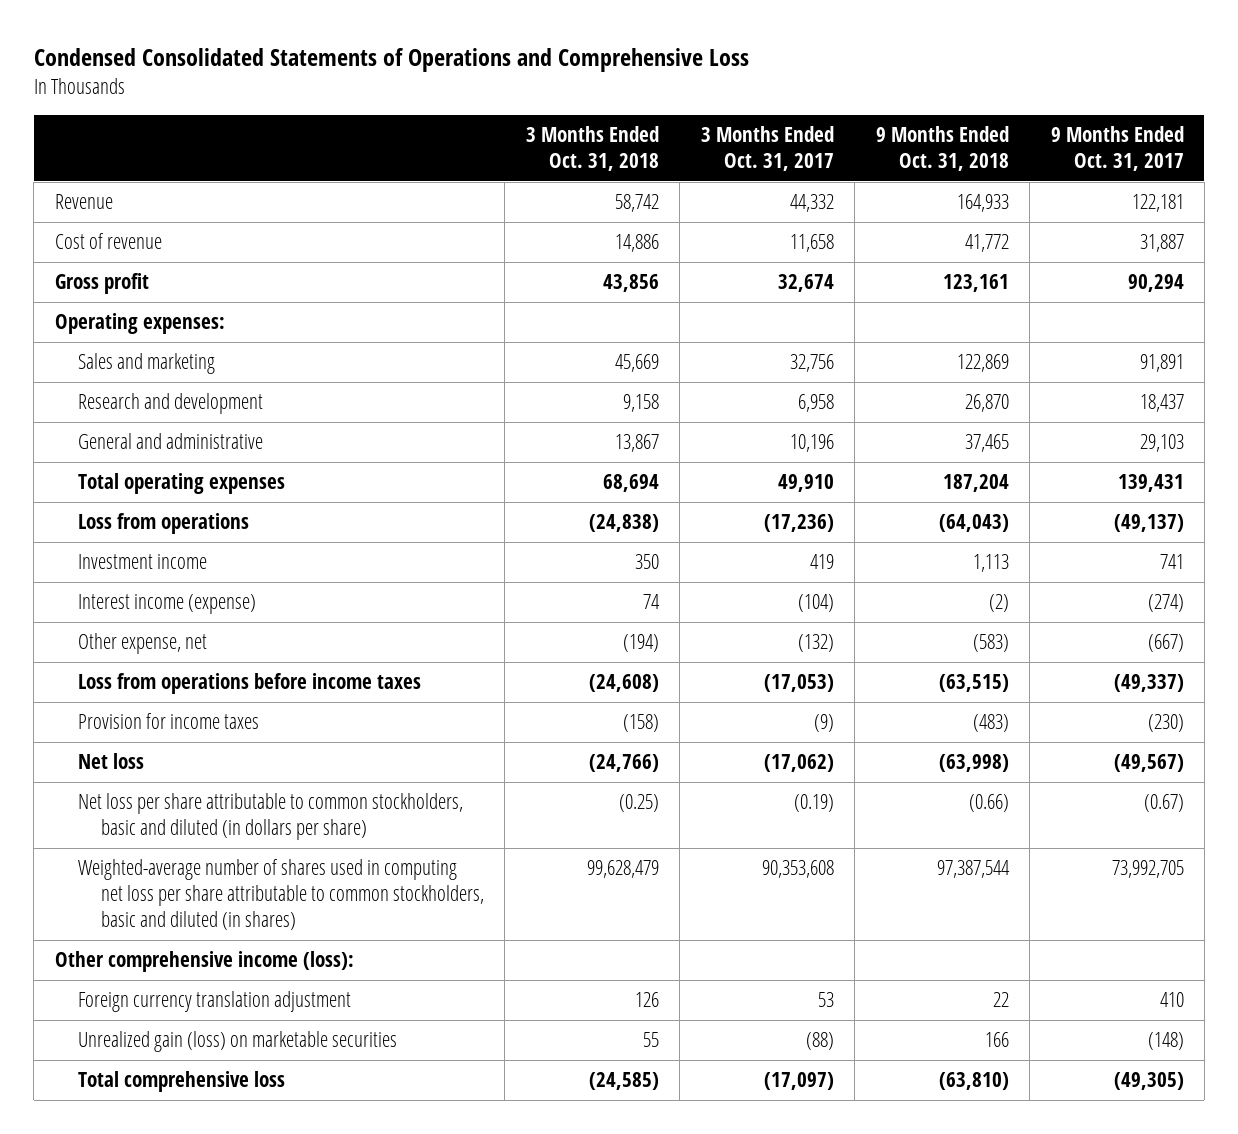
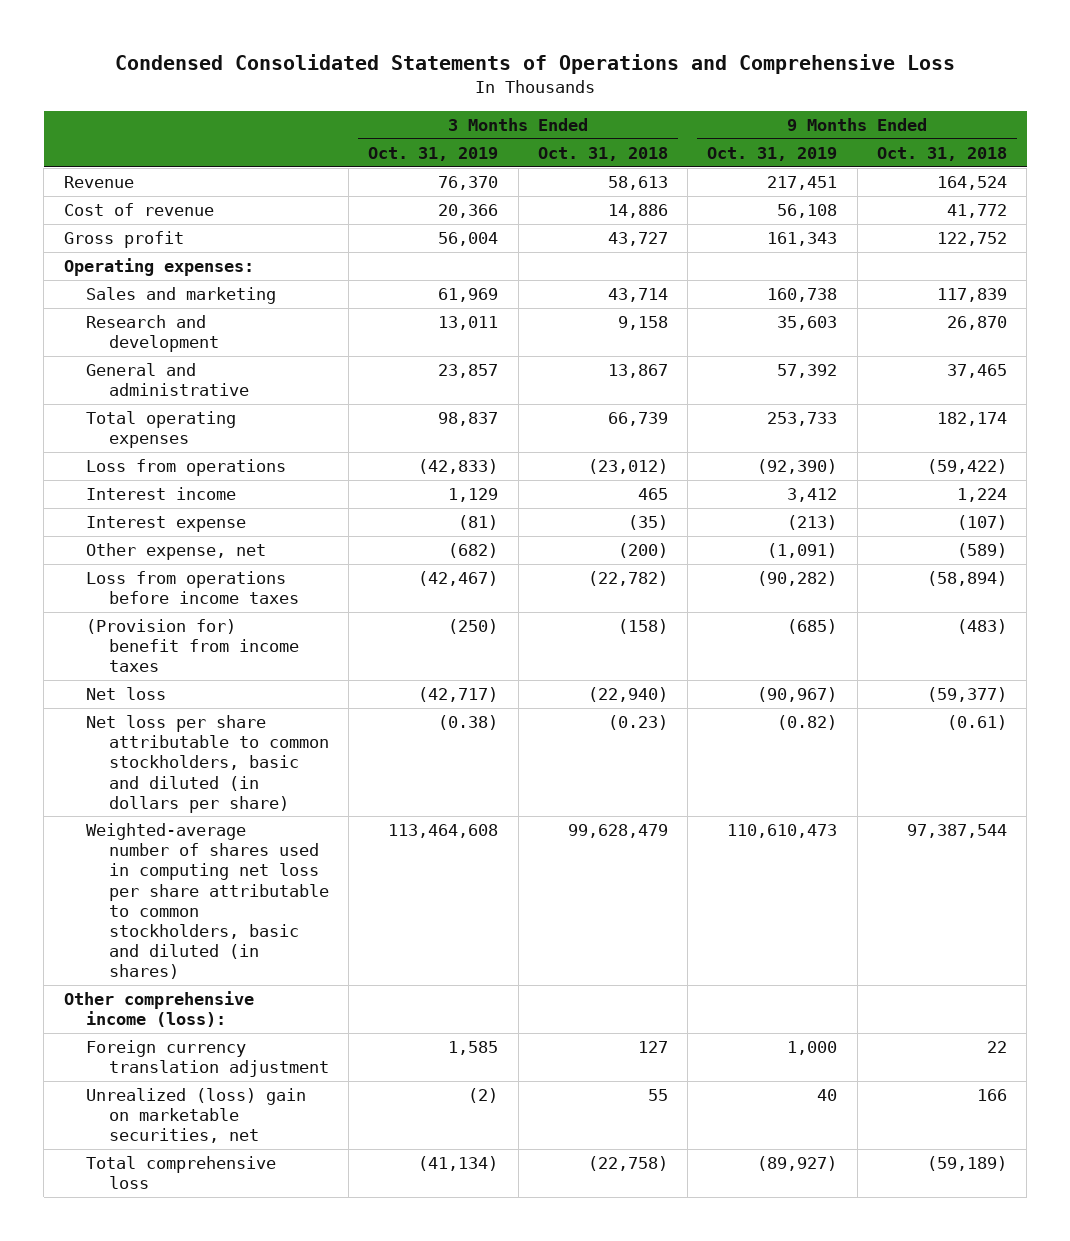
[700,126,834,172] 3 Months Ended Oct. 31, 2017 -> none
[1050,126,1184,172] 9 Months Ended Oct. 31, 2017 -> none
none -> [368,147,499,162] Oct. 31, 2019
none -> [707,147,838,162] Oct. 31, 2019
[614,194,659,213] 58,742 -> [607,176,668,191] 58,613
[956,194,1009,213] 164,933 -> [936,176,1007,191] 164,524
[602,274,659,293] 43,856 -> [607,232,668,247] 43,727
[942,274,1009,293] 123,161 -> [936,232,1007,247] 122,752
[614,354,659,373] 45,669 -> [607,288,668,303] 43,714
[956,354,1009,373] 122,869 -> [936,288,1007,303] 117,839
[602,474,659,493] 68,694 -> [607,412,668,427] 66,739
[942,474,1009,493] 187,204 -> [936,412,1007,427] 182,174
[588,514,659,533] (24,838) -> [587,459,668,475] (23,012)
[938,514,1009,533] (64,043) -> [926,459,1007,475] (59,422)
[77,554,207,570] Investment income -> [86,487,237,501] Interest income
[634,554,659,570] 350 -> [637,488,668,501] 465
[972,554,1009,573] 1,113 -> [956,488,1007,503] 1,224
[77,594,256,615] Interest income (expense) -> [86,516,247,533] Interest expense
[642,594,660,610] 74 -> [627,515,668,531] (35)
[988,594,1009,613] (2) -> [956,515,1007,531] (107)
[622,634,659,653] (194) -> [617,543,668,559] (200)
[972,634,1009,653] (583) -> [956,543,1007,559] (589)
[588,674,659,693] (24,608) -> [587,571,668,587] (22,782)
[938,674,1009,693] (63,515) -> [926,571,1007,587] (58,894)
[77,713,259,730] Provision for income taxes -> [86,619,299,673] (Provision for) benefit from income taxes
[588,754,659,773] (24,766) -> [587,687,668,703] (22,940)
[938,754,1009,773] (63,998) -> [926,687,1007,703] (59,377)
[618,794,659,813] (0.25) -> [607,715,668,731] (0.23)
[968,794,1009,813] (0.66) -> [946,715,1007,731] (0.61)
[634,992,659,1008] 126 -> [637,1041,668,1054] 127
[77,1031,397,1053] Unrealized gain (loss) on marketable securities -> [86,1088,307,1144] Unrealized (loss) gain on marketable securities, net
[588,1072,659,1091] (24,585) -> [587,1156,668,1172] (22,758)
[938,1072,1009,1091] (63,810) -> [926,1156,1007,1172] (59,189)

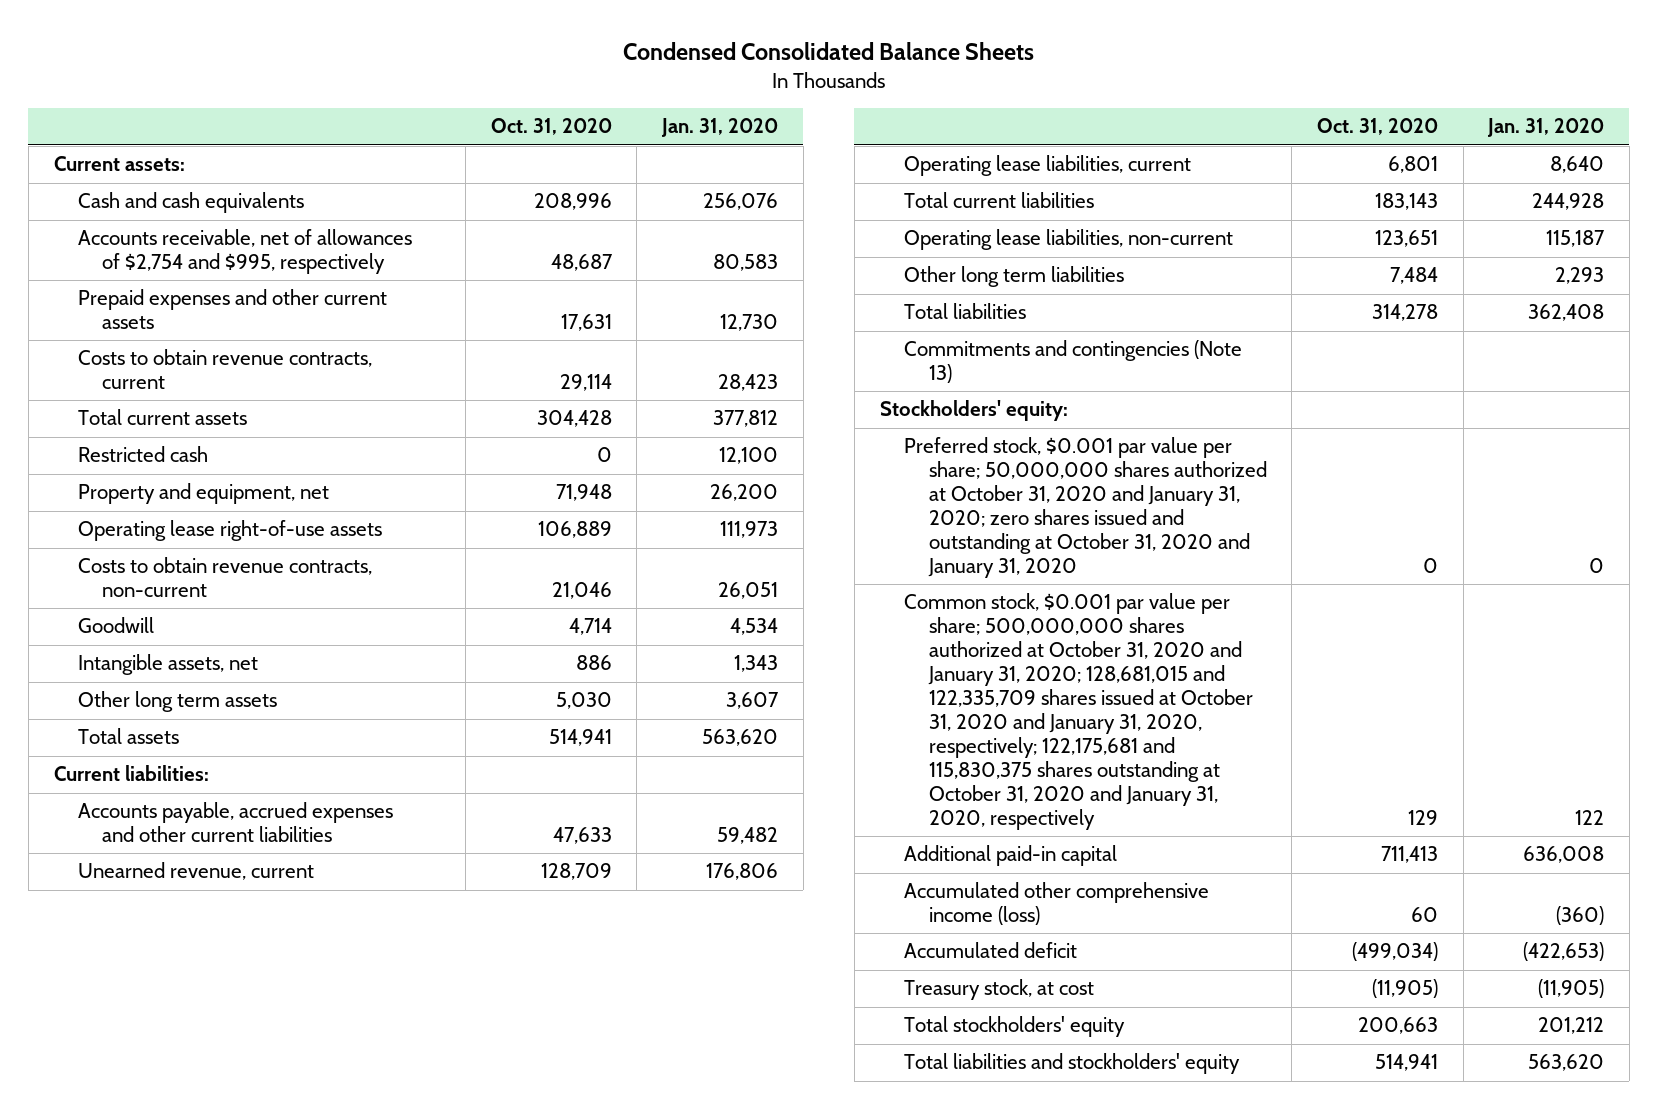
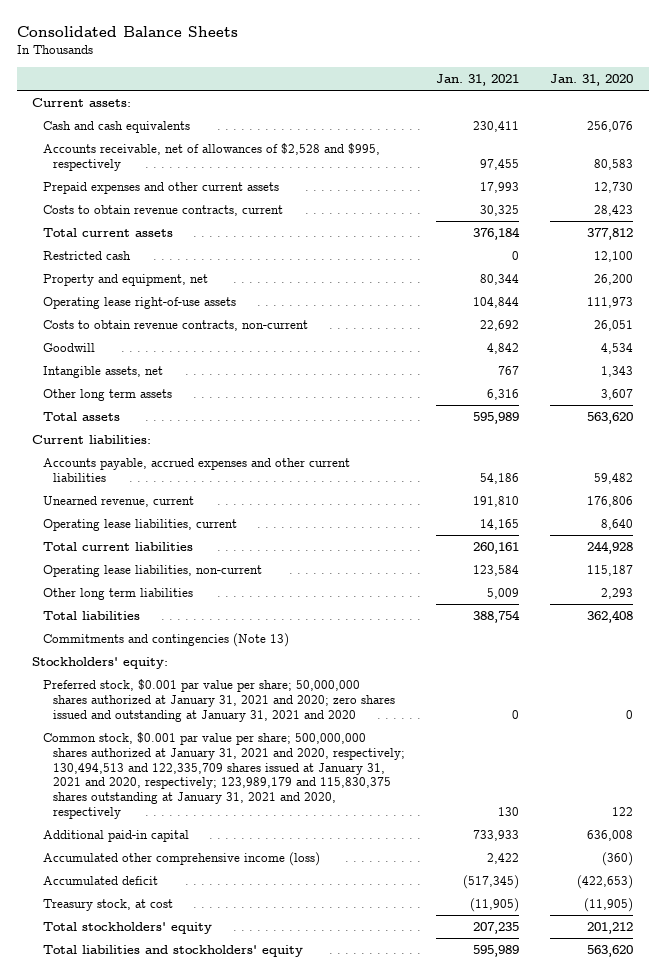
[622,42,1034,61] Condensed Consolidated Balance Sheets -> [16,25,238,37] Consolidated Balance Sheets
[490,118,612,136] Oct. 31, 2020 -> none
none -> [436,73,520,86] Jan. 31, 2021
[77,229,412,275] Accounts receivable, net of allowances of $2,754 and $995, respectively -> [42,143,380,171] Accounts receivable, net of allowances of $2,528 and $995, respectively
[904,437,1267,578] Preferred stock, $0.001 par value per share; 50,000,000 shares authorized at October 31, 2020 and January 31, 2020; zero shares issued and outstanding at October 31, 2020 and January 31, 2020 -> [42,679,396,722] Preferred stock, $0.001 par value per share; 50,000,000 shares authorized at January 31, 2021 and 2020; zero shares issued and outstanding at January 31, 2021 and 2020
[904,593,1253,830] Common stock, $0.001 par value per share; 500,000,000 shares authorized at October 31, 2020 and January 31, 2020; 128,681,015 and 122,335,709 shares issued at October 31, 2020 and January 31, 2020, respectively; 122,175,681 and 115,830,375 shares outstanding at October 31, 2020 and January 31, 2020, respectively -> [42,732,406,820] Common stock, $0.001 par value per share; 500,000,000 shares authorized at January 31, 2021 and 2020, respectively; 130,494,513 and 122,335,709 shares issued at January 31, 2021 and 2020, respectively; 123,989,179 and 115,830,375 shares outstanding at January 31, 2021 and 2020, respectively

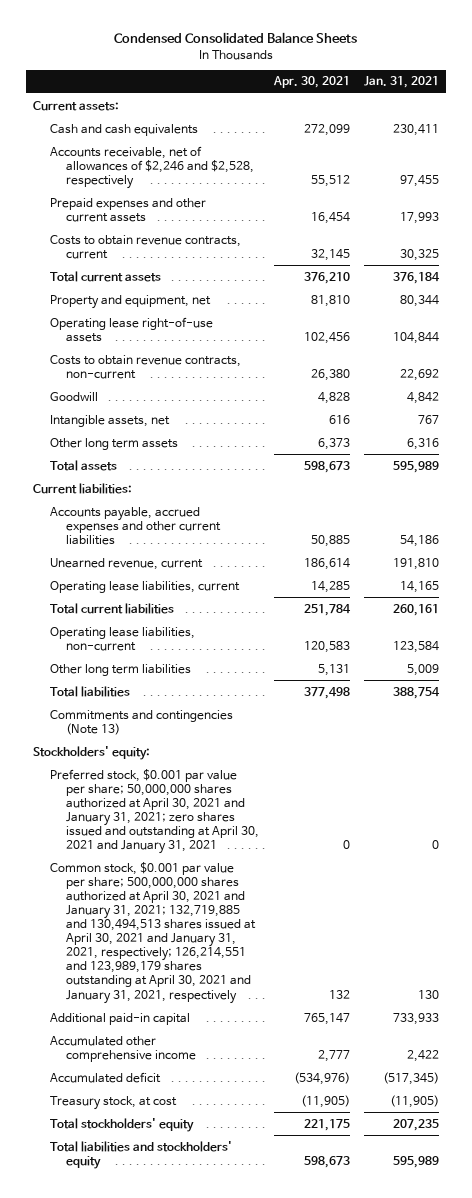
[16,25,238,37] Consolidated Balance Sheets -> [114,32,358,44] Condensed Consolidated Balance Sheets
[550,73,634,86] Jan. 31, 2020 -> none
none -> [272,76,350,89] Apr. 30, 2021
[42,143,380,171] Accounts receivable, net of allowances of $2,528 and $995, respectively -> [49,145,255,189] Accounts receivable, net of allowances of $2,246 and $2,528, respectively
[42,251,131,261] Restricted cash -> none
[42,679,396,722] Preferred stock, $0.001 par value per share; 50,000,000 shares authorized at January 31, 2021 and 2020; zero shares issued and outstanding at January 31, 2021 and 2020 -> [49,768,260,855] Preferred stock, $0.001 par value per share; 50,000,000 shares authorized at April 30, 2021 and January 31, 2021; zero shares issued and outstanding at April 30, 2021 and January 31, 2021
[42,732,406,820] Common stock, $0.001 par value per share; 500,000,000 shares authorized at January 31, 2021 and 2020, respectively; 130,494,513 and 122,335,709 shares issued at January 31, 2021 and 2020, respectively; 123,989,179 and 115,830,375 shares outstanding at January 31, 2021 and 2020, respectively -> [49,861,257,1004] Common stock, $0.001 par value per share; 500,000,000 shares authorized at April 30, 2021 and January 31, 2021; 132,719,885 and 130,494,513 shares issued at April 30, 2021 and January 31, 2021, respectively; 126,214,551 and 123,989,179 shares outstanding at April 30, 2021 and January 31, 2021, respectively
[42,852,320,867] Accumulated other comprehensive income (loss) -> [49,1035,197,1062] Accumulated other comprehensive income

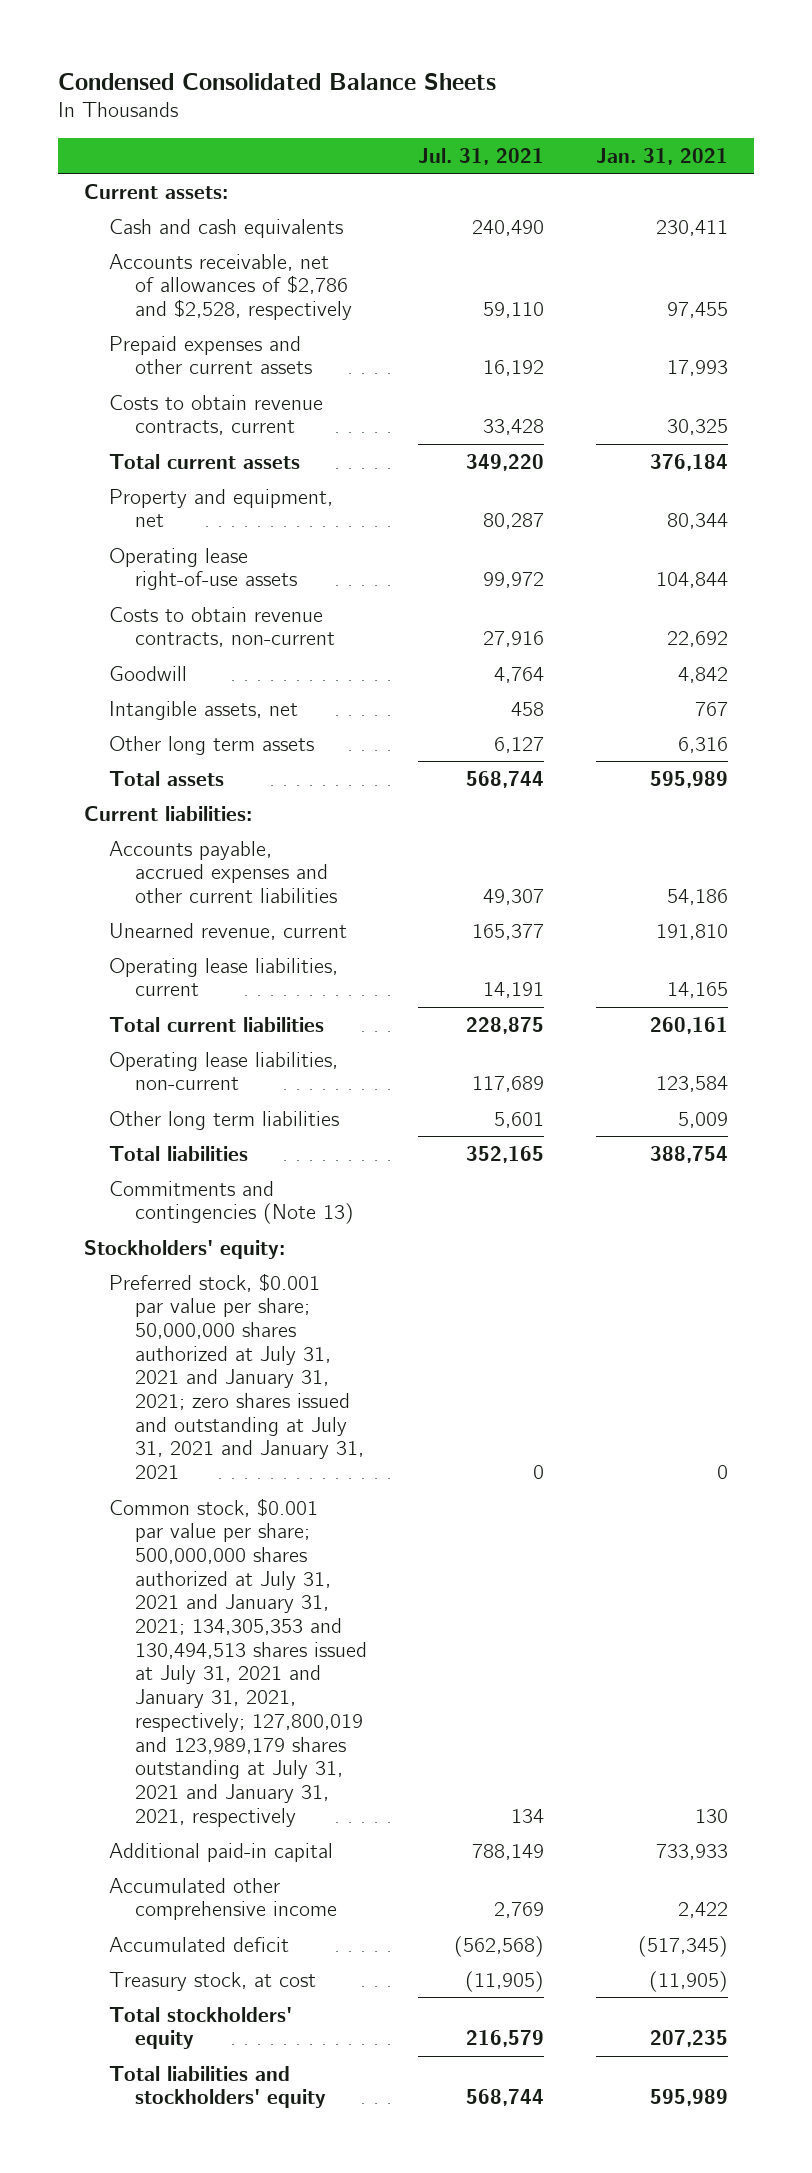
[272,76,350,89] Apr. 30, 2021 -> none
none -> [418,147,545,165] Jul. 31, 2021
[49,145,255,189] Accounts receivable, net of allowances of $2,246 and $2,528, respectively -> [109,253,352,321] Accounts receivable, net of allowances of $2,786 and $2,528, respectively
[49,768,260,855] Preferred stock, $0.001 par value per share; 50,000,000 shares authorized at April 30, 2021 and January 31, 2021; zero shares issued and outstanding at April 30, 2021 and January 31, 2021 -> [109,1272,364,1480] Preferred stock, $0.001 par value per share; 50,000,000 shares authorized at July 31, 2021 and January 31, 2021; zero shares issued and outstanding at July 31, 2021 and January 31, 2021
[49,861,257,1004] Common stock, $0.001 par value per share; 500,000,000 shares authorized at April 30, 2021 and January 31, 2021; 132,719,885 and 130,494,513 shares issued at April 30, 2021 and January 31, 2021, respectively; 126,214,551 and 123,989,179 shares outstanding at April 30, 2021 and January 31, 2021, respectively -> [109,1497,367,1827] Common stock, $0.001 par value per share; 500,000,000 shares authorized at July 31, 2021 and January 31, 2021; 134,305,353 and 130,494,513 shares issued at July 31, 2021 and January 31, 2021, respectively; 127,800,019 and 123,989,179 shares outstanding at July 31, 2021 and January 31, 2021, respectively

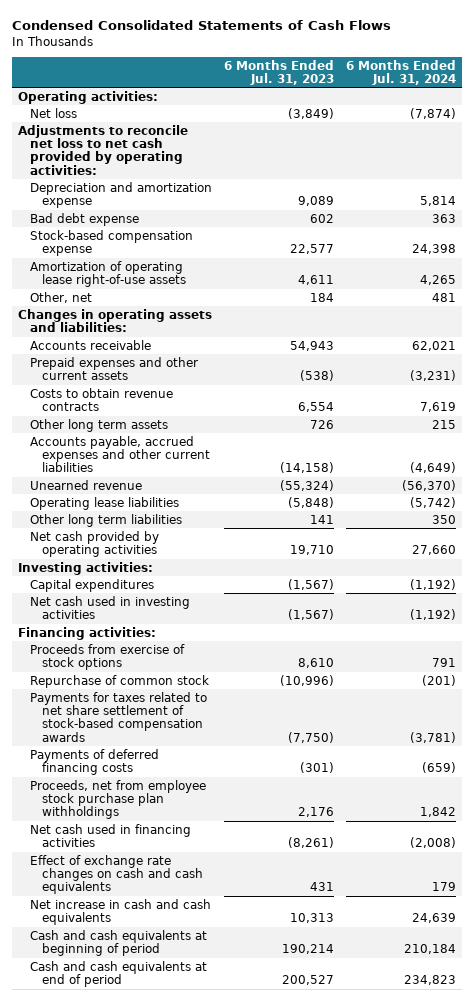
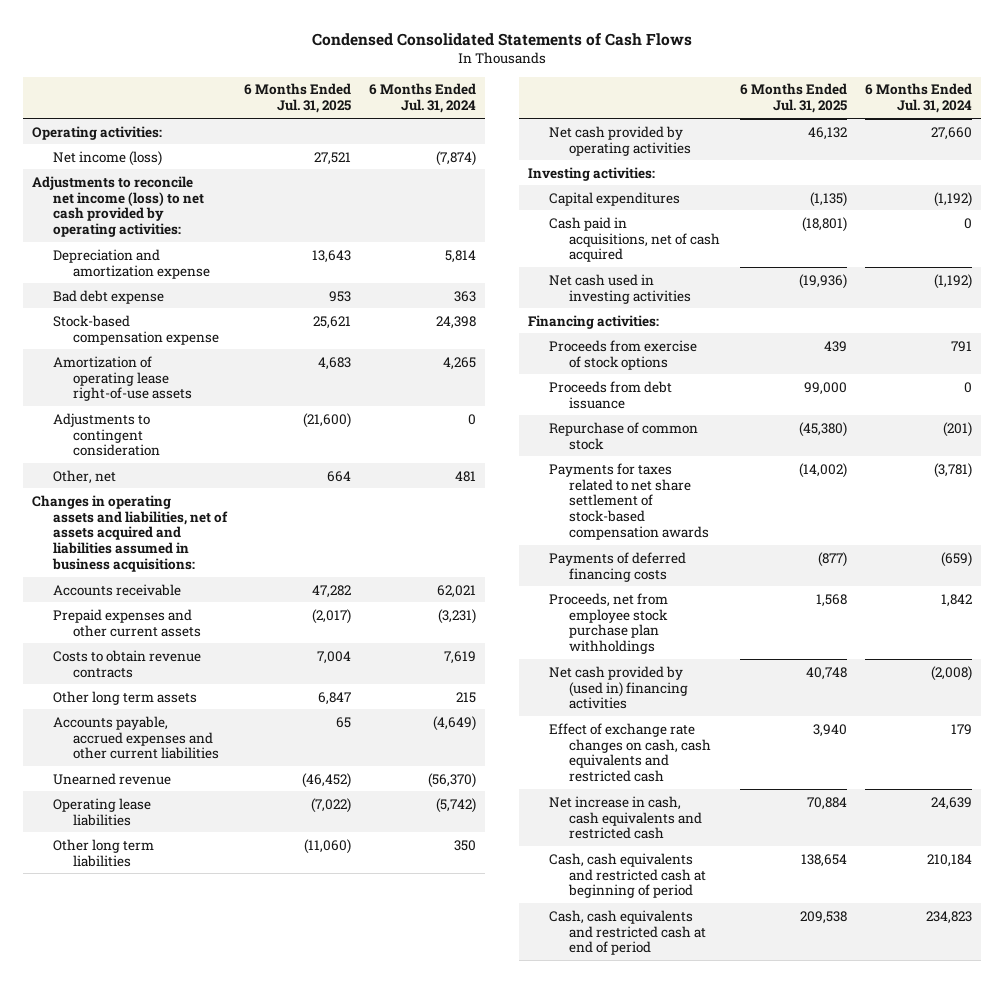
[224,59,335,86] 6 Months Ended Jul. 31, 2023 -> none
none -> [244,83,352,114] 6 Months Ended Jul. 31, 2025
[30,107,78,118] Net loss -> [52,150,162,166] Net income (loss)
[18,124,189,175] Adjustments to reconcile net loss to net cash provided by operating activities: -> [32,175,204,238] Adjustments to reconcile net income (loss) to net cash provided by operating activities:
none -> [52,412,160,457] Adjustments to contingent consideration
[18,308,213,333] Changes in operating assets and liabilities: -> [32,494,228,573] Changes in operating assets and liabilities, net of assets acquired and liabilities assumed in business acquisitions:
none -> [548,216,720,263] Cash paid in acquisitions, net of cash acquired
none -> [548,380,672,409] Proceeds from debt issuance
[30,823,192,848] Net cash used in financing activities -> [548,665,688,710] Net cash provided by (used in) financing activities
[30,854,204,895] Effect of exchange rate changes on cash and cash equivalents -> [548,722,711,783] Effect of exchange rate changes on cash, cash equivalents and restricted cash
[30,898,212,926] Net increase in cash and cash equivalents -> [548,795,702,840] Net increase in cash, cash equivalents and restricted cash
[30,929,208,957] Cash and cash equivalents at beginning of period -> [548,852,706,899] Cash, cash equivalents and restricted cash at beginning of period
[30,960,208,988] Cash and cash equivalents at end of period -> [548,909,706,956] Cash, cash equivalents and restricted cash at end of period

